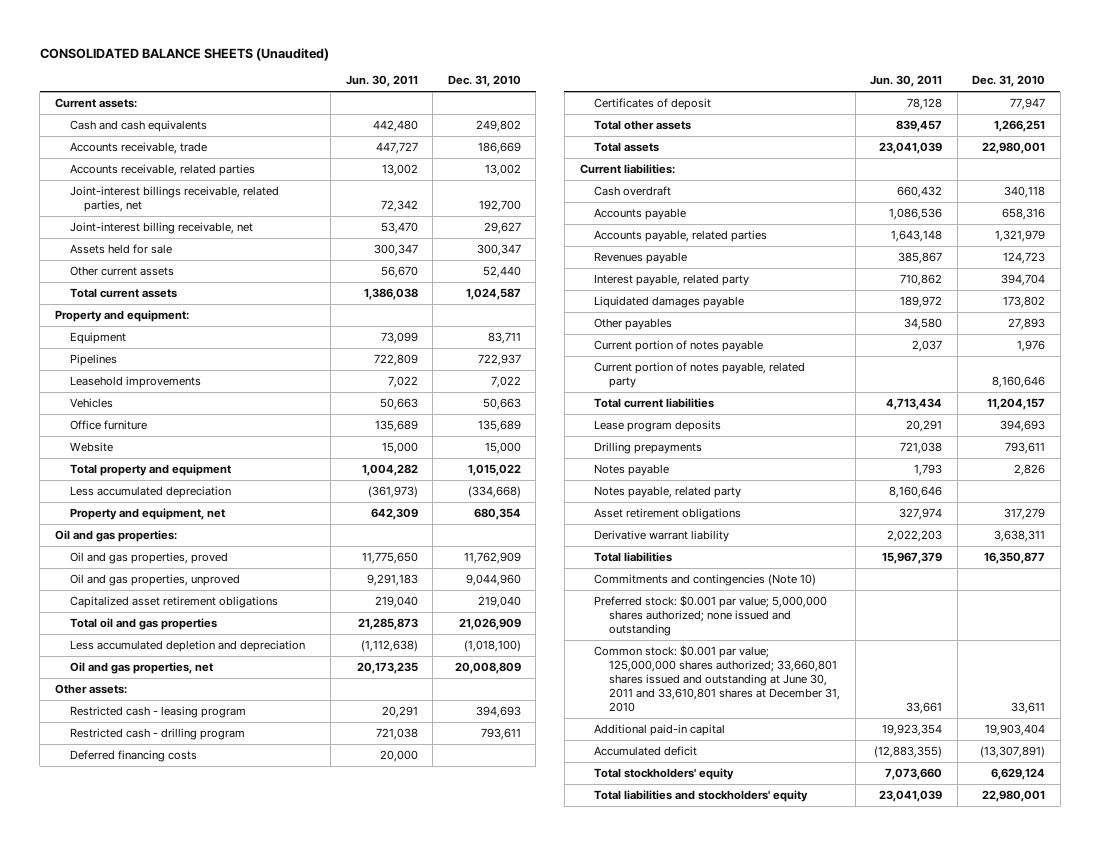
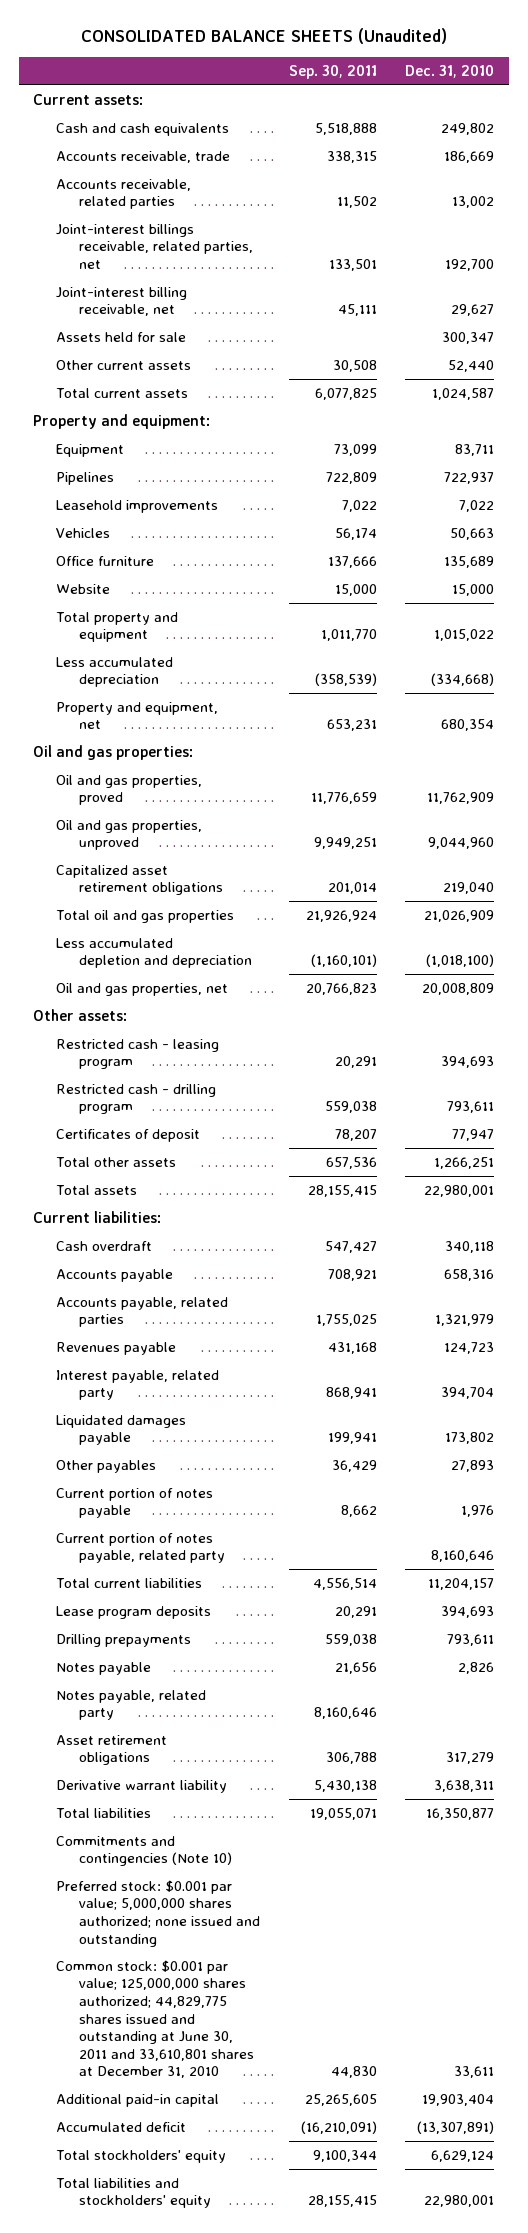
[345,75,418,88] Jun. 30, 2011 -> none
none -> [288,64,377,79] Sep. 30, 2011
[69,750,197,763] Deferred financing costs -> none
[594,645,841,713] Common stock: $0.001 par value; 125,000,000 shares authorized; 33,660,801 shares issued and outstanding at June 30, 2011 and 33,610,801 shares at December 31, 2010 -> [56,1959,254,2079] Common stock: $0.001 par value; 125,000,000 shares authorized; 44,829,775 shares issued and outstanding at June 30, 2011 and 33,610,801 shares at December 31, 2010

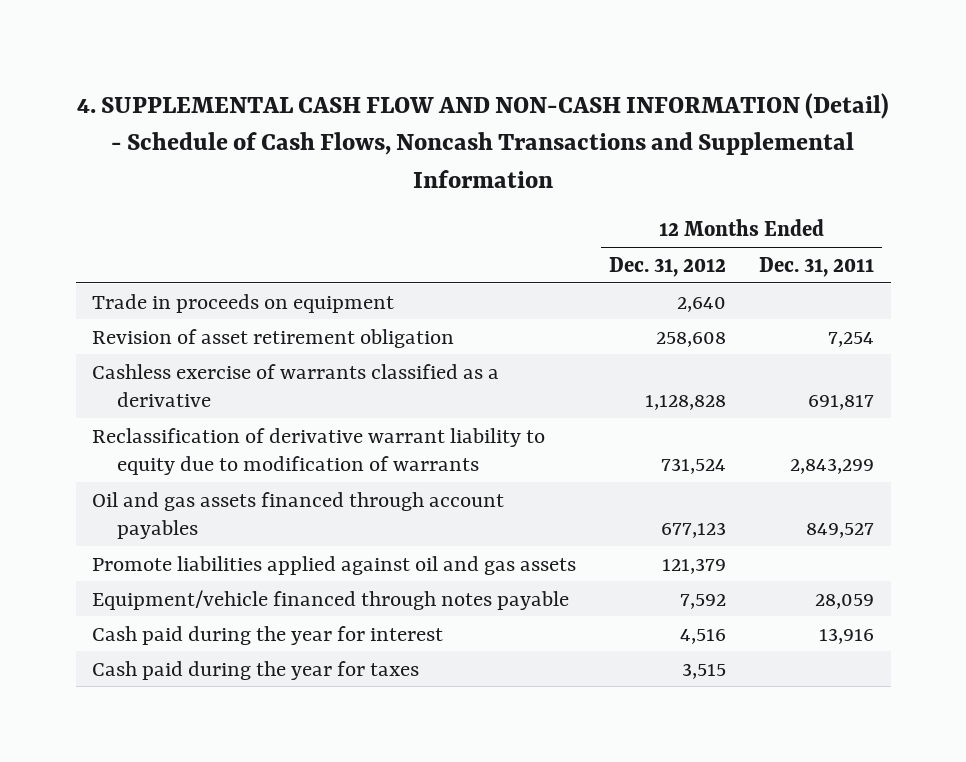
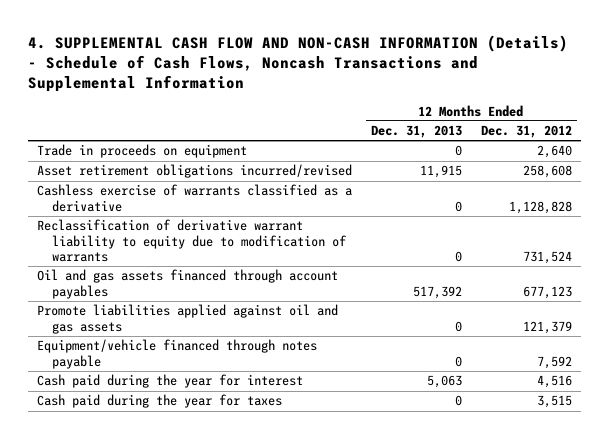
[77,93,890,188] 4. SUPPLEMENTAL CASH FLOW AND NON-CASH INFORMATION (Detail) - Schedule of Cash Flows, Noncash Transactions and Supplemental Information -> [27,34,568,93] 4. SUPPLEMENTAL CASH FLOW AND NON-CASH INFORMATION (Details) - Schedule of Cash Flows, Noncash Transactions and Supplemental Information
[759,256,875,277] Dec. 31, 2011 -> none
none -> [370,125,462,139] Dec. 31, 2013
[92,328,455,348] Revision of asset retirement obligation -> [37,164,353,179] Asset retirement obligations incurred/revised

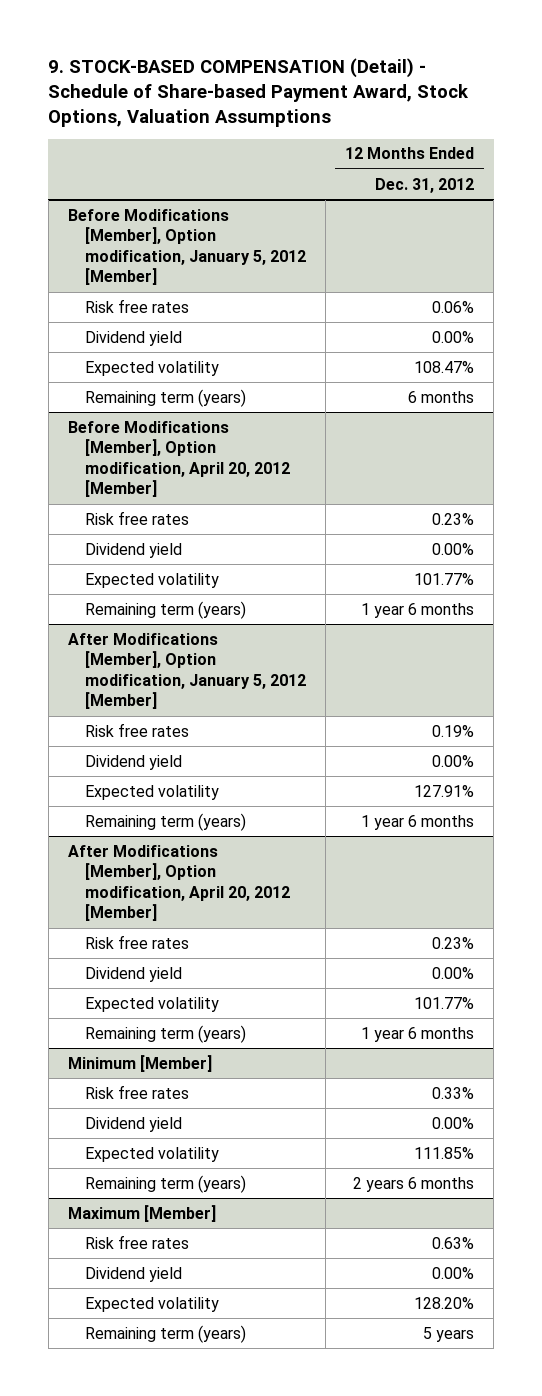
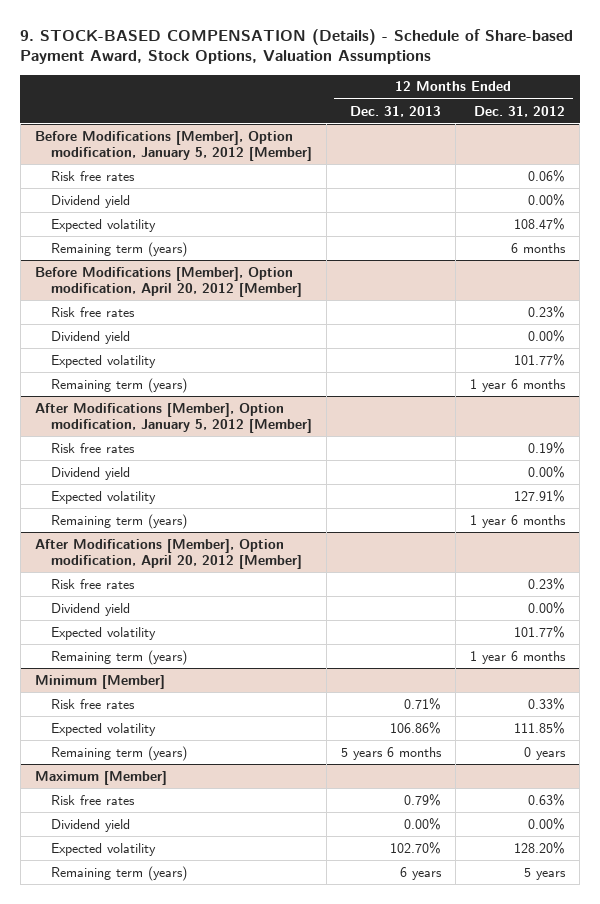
[48,58,470,127] 9. STOCK-BASED COMPENSATION (Detail) - Schedule of Share-based Payment Award, Stock Options, Valuation Assumptions -> [20,28,574,65] 9. STOCK-BASED COMPENSATION (Details) - Schedule of Share-based Payment Award, Stock Options, Valuation Assumptions
none -> [350,105,442,117] Dec. 31, 2013
[85,1116,183,1132] Dividend yield -> none
[353,1176,475,1192] 2 years 6 months -> [524,746,567,760] 0 years

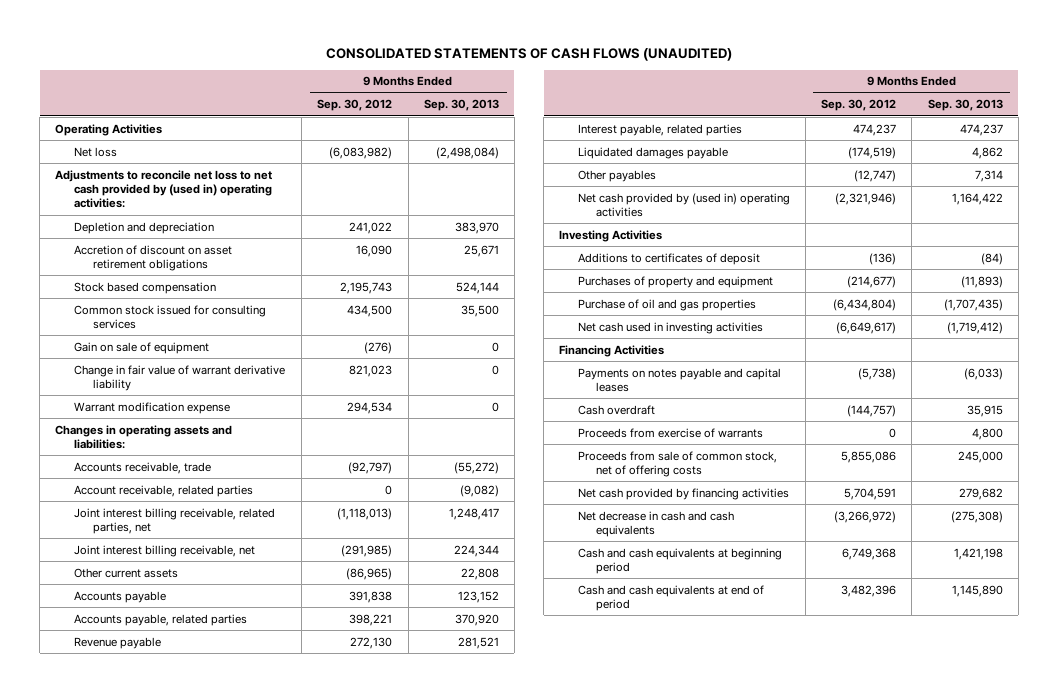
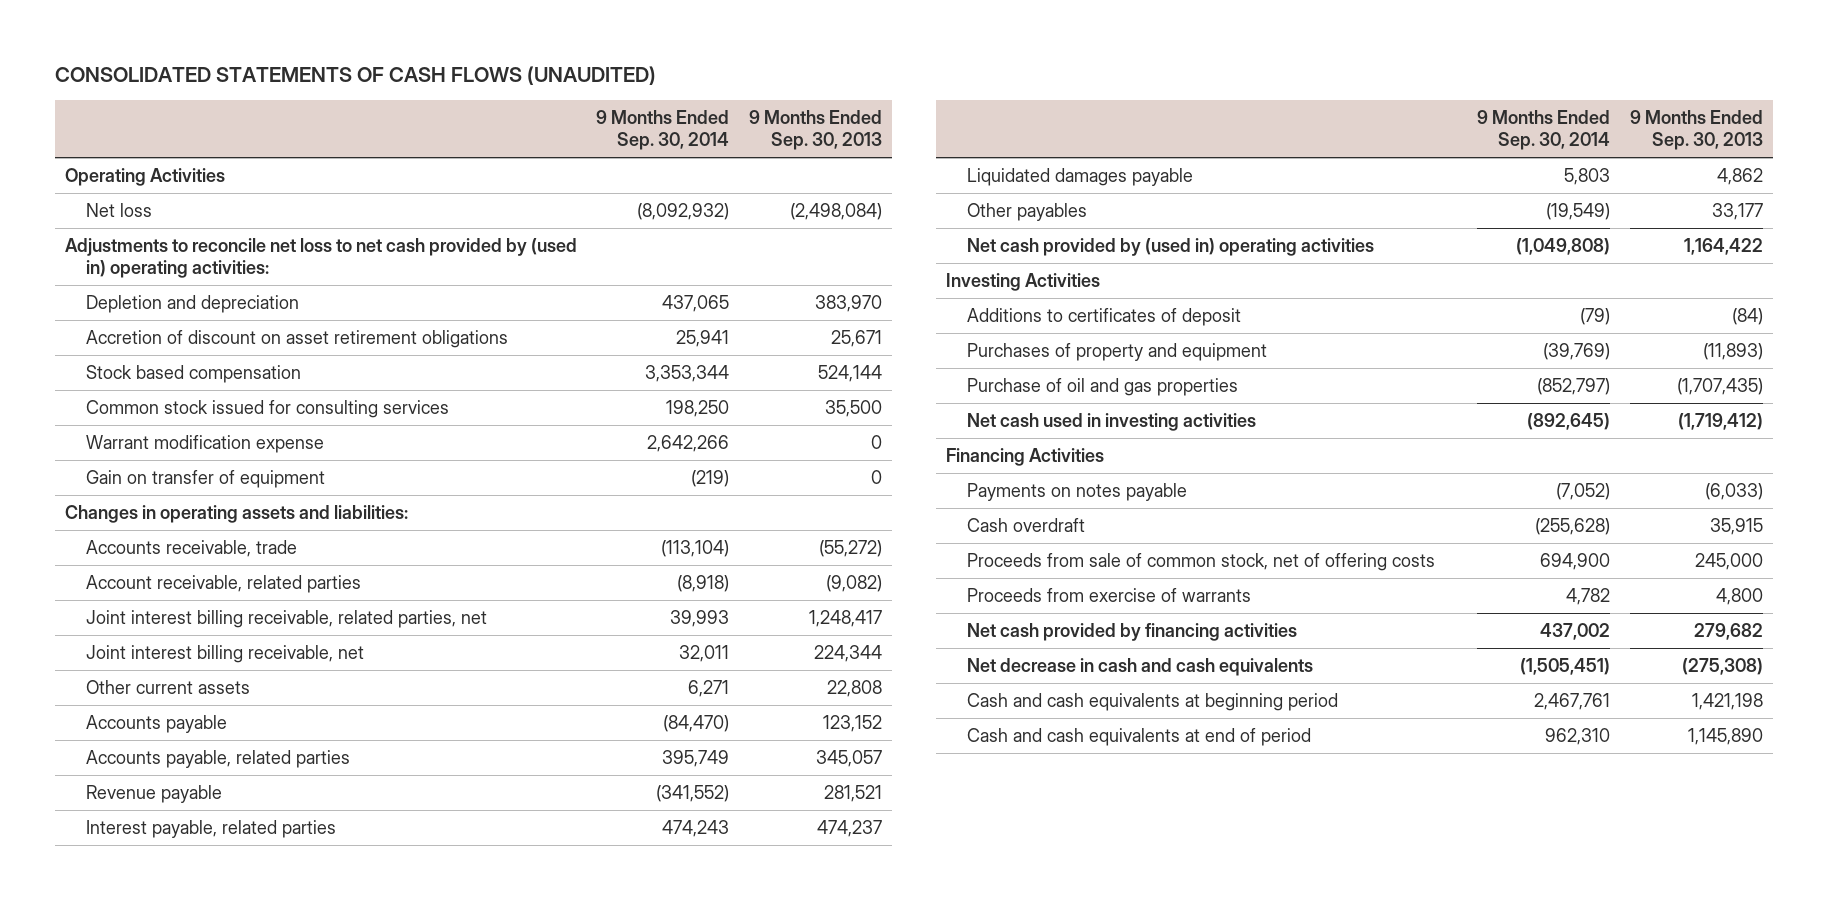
[317,99,393,112] Sep. 30, 2012 -> none
none -> [596,110,730,151] 9 Months Ended Sep. 30, 2014
[74,341,210,354] Gain on sale of equipment -> none
[74,364,286,392] Change in fair value of warrant derivative liability -> none
none -> [86,469,326,488] Gain on transfer of equipment
[454,613,499,626] 370,920 -> [815,749,882,767] 345,057
[974,169,1003,182] 7,314 -> [1712,202,1764,220] 33,177
[577,367,781,393] Payments on notes payable and capital leases -> [967,482,1188,501] Payments on notes payable
[577,427,763,438] Proceeds from exercise of warrants -> [967,587,1252,602] Proceeds from exercise of warrants

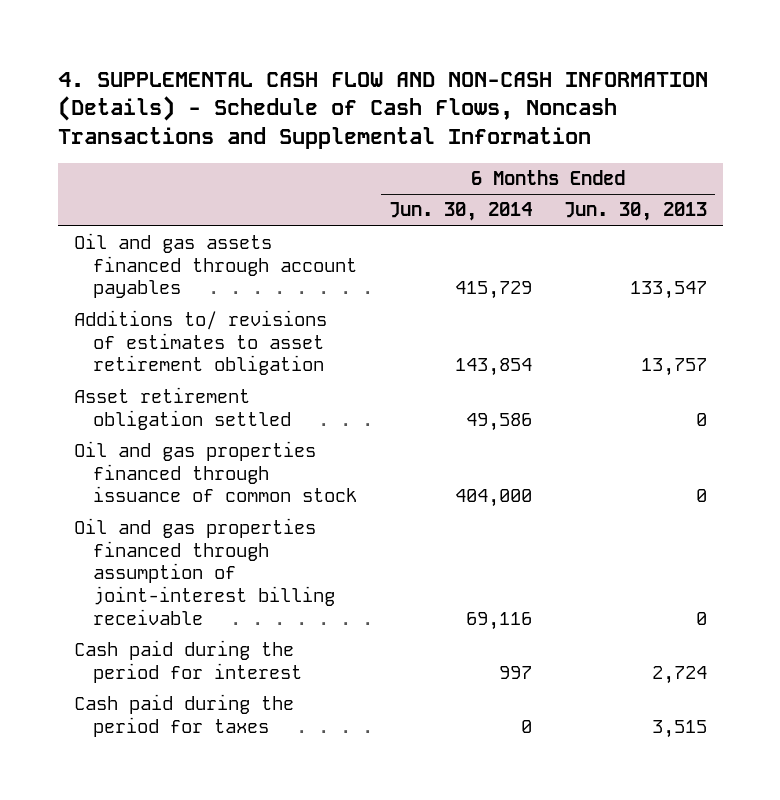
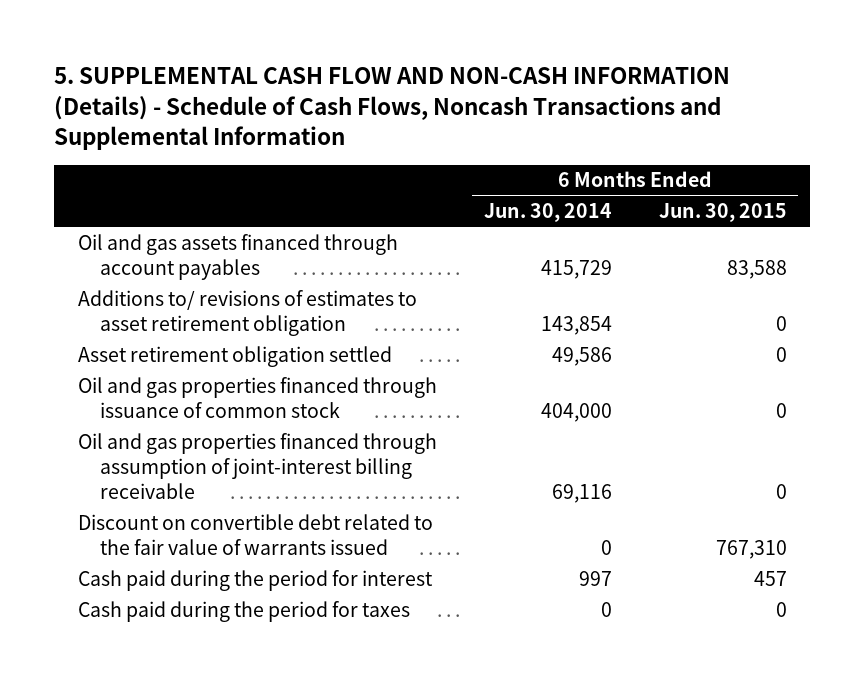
[57,71,708,150] 4. SUPPLEMENTAL CASH FLOW AND NON-CASH INFORMATION (Details) - Schedule of Cash Flows, Noncash Transactions and Supplemental Information -> [53,67,730,151] 5. SUPPLEMENTAL CASH FLOW AND NON-CASH INFORMATION (Details) - Schedule of Cash Flows, Noncash Transactions and Supplemental Information
[563,202,707,222] Jun. 30, 2013 -> none
none -> [658,202,787,222] Jun. 30, 2015
none -> [77,513,433,555] Discount on convertible debt related to the fair value of warrants issued

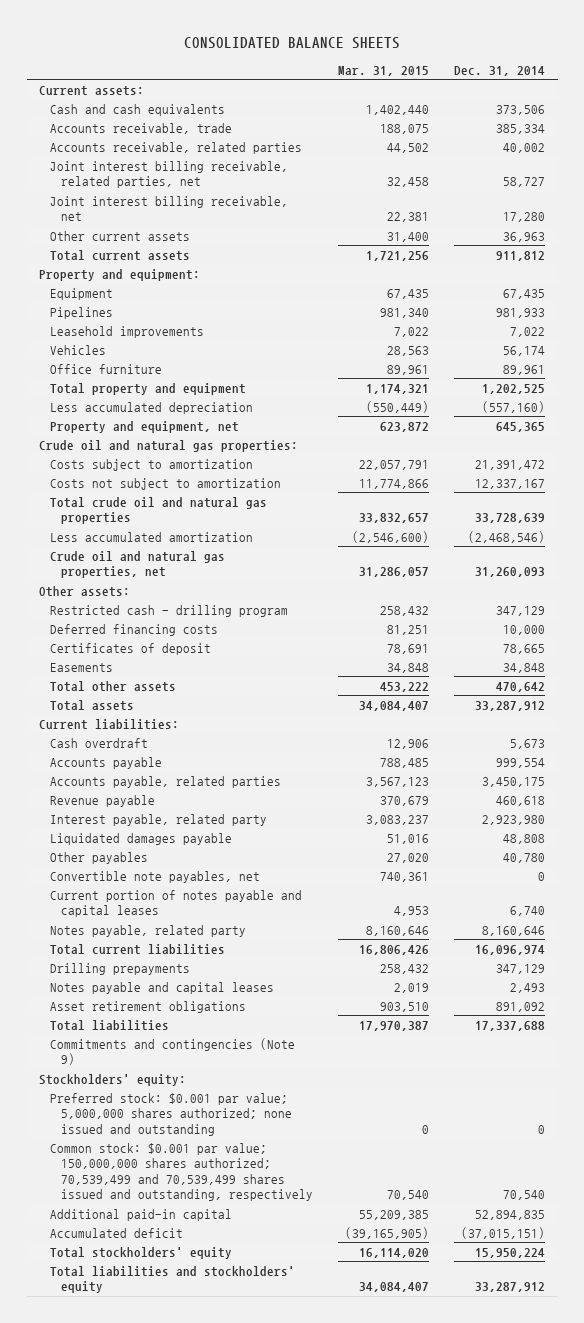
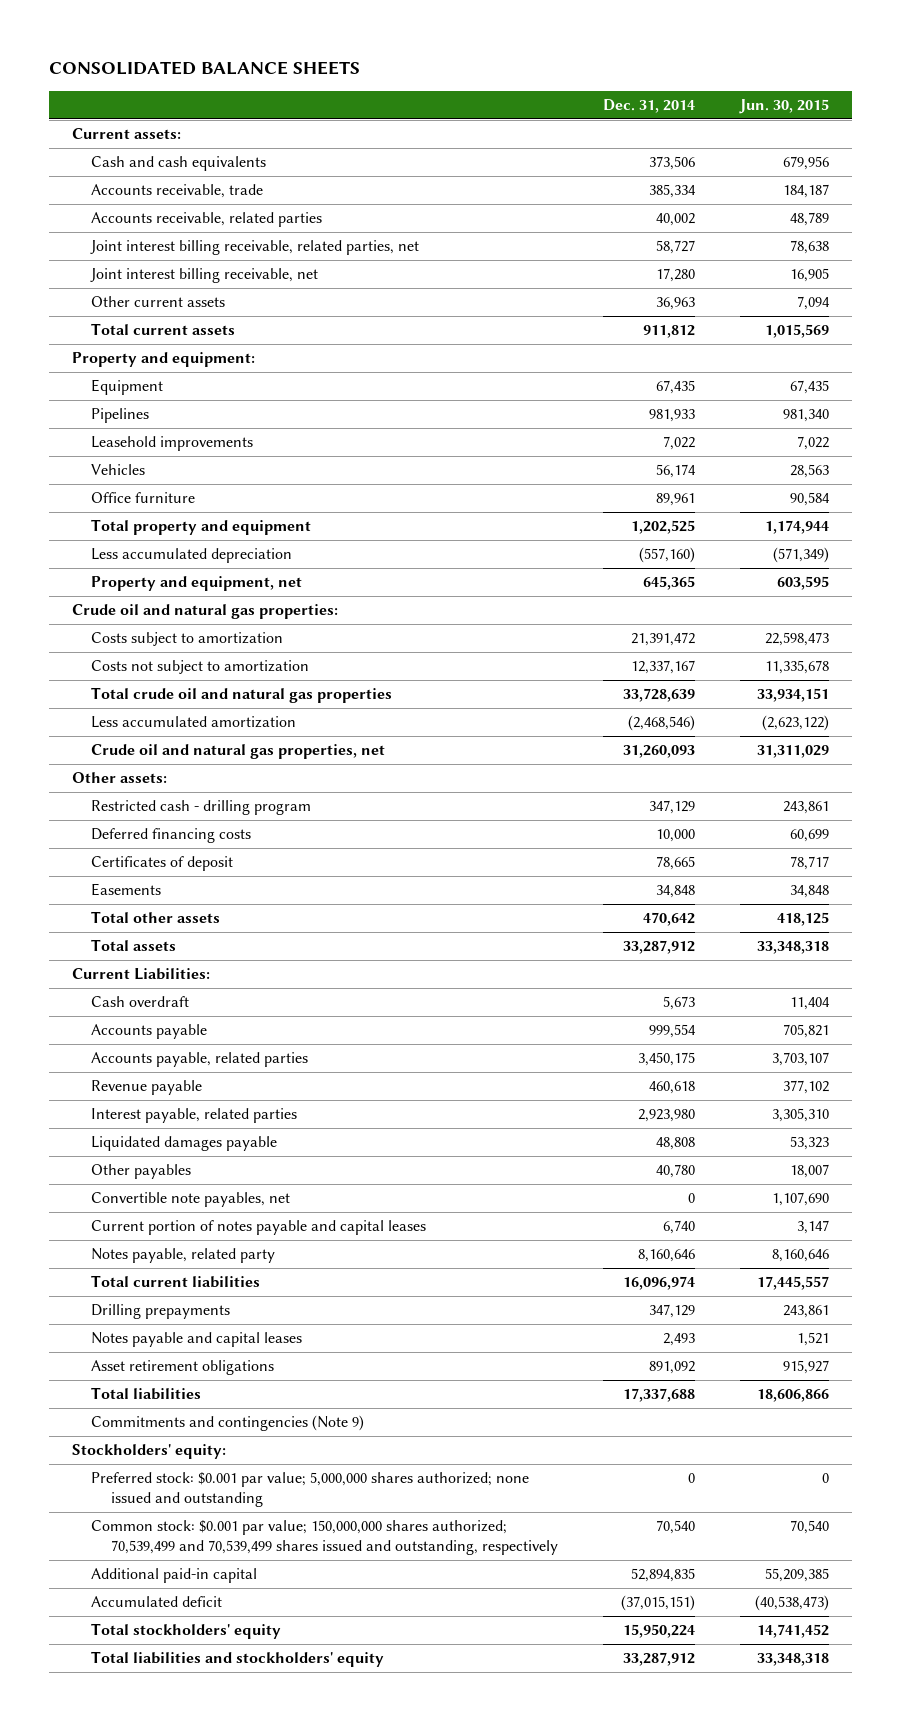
[338,66,430,77] Mar. 31, 2015 -> none
none -> [739,98,830,114] Jun. 30, 2015
[39,718,180,730] Current liabilities: -> [71,968,210,981] Current Liabilities:
[50,813,268,826] Interest payable, related party -> [91,1108,298,1124] Interest payable, related parties

